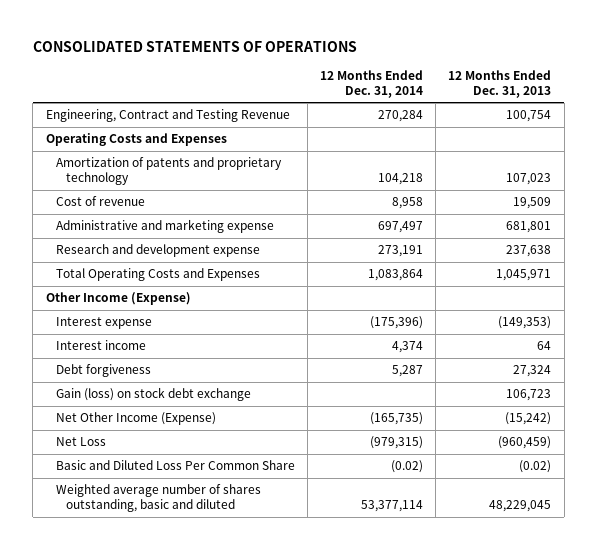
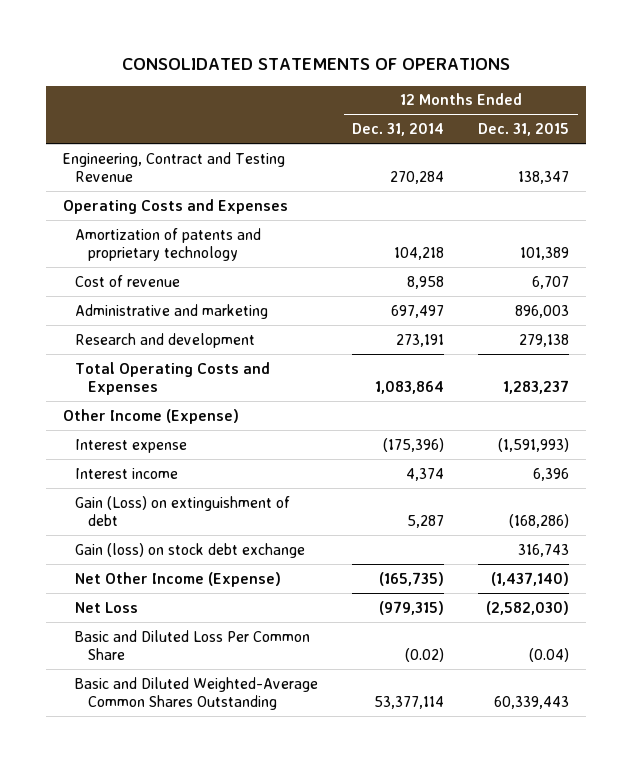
[448,69,552,98] 12 Months Ended Dec. 31, 2013 -> none
none -> [478,122,570,136] Dec. 31, 2015
[55,219,274,234] Administrative and marketing expense -> [75,303,269,319] Administrative and marketing
[55,244,260,258] Research and development expense -> [75,332,256,348] Research and development
[55,364,151,378] Debt forgiveness -> [75,495,291,527] Gain (Loss) on extinguishment of debt
[55,484,261,513] Weighted average number of shares outstanding, basic and diluted -> [75,676,319,711] Basic and Diluted Weighted-Average Common Shares Outstanding

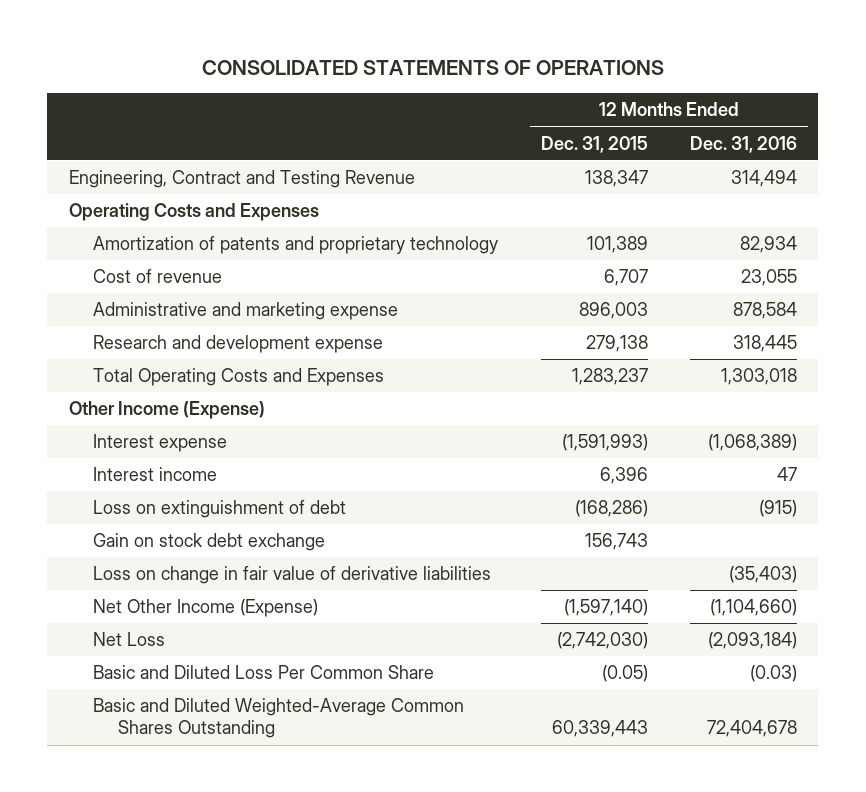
[352,122,445,136] Dec. 31, 2014 -> none
none -> [690,135,798,153] Dec. 31, 2016
[75,303,269,319] Administrative and marketing -> [93,302,399,321] Administrative and marketing expense
[75,332,256,348] Research and development -> [93,335,384,354] Research and development expense
[75,495,291,527] Gain (Loss) on extinguishment of debt -> [93,500,347,519] Loss on extinguishment of debt
[75,542,306,558] Gain (loss) on stock debt exchange -> [93,533,326,552] Gain on stock debt exchange
[518,543,570,557] 316,743 -> [584,533,648,551] 156,743
none -> [93,566,492,585] Loss on change in fair value of derivative liabilities
[491,571,570,586] (1,437,140) -> [563,599,648,617] (1,597,140)
[486,600,570,615] (2,582,030) -> [556,632,648,650] (2,742,030)
[529,648,570,663] (0.04) -> [601,665,648,683] (0.05)

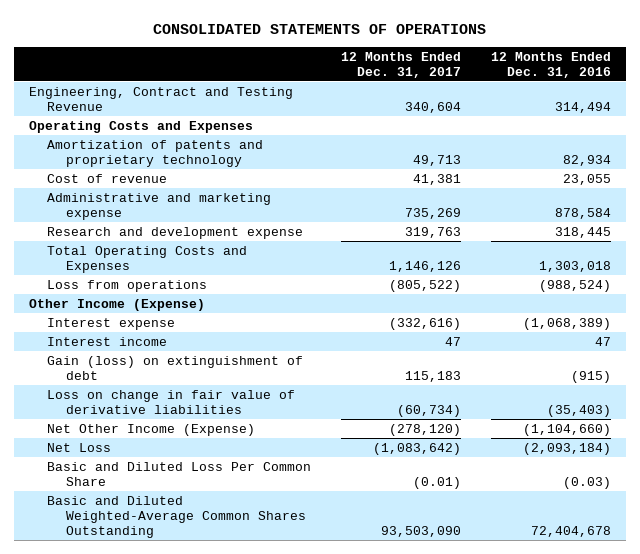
[540,135,648,153] Dec. 31, 2015 -> none
none -> [341,51,462,78] 12 Months Ended Dec. 31, 2017
none -> [47,279,208,292] Loss from operations
[93,533,326,552] Gain on stock debt exchange -> none
[93,500,347,519] Loss on extinguishment of debt -> [47,355,304,380] Gain (loss) on extinguishment of debt

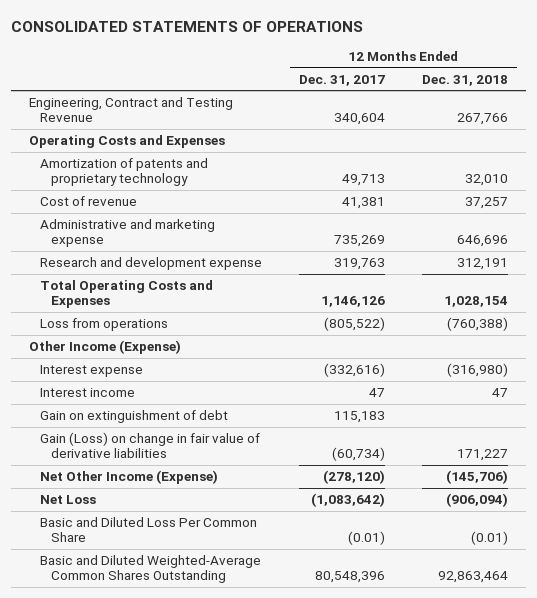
[491,51,612,78] 12 Months Ended Dec. 31, 2016 -> none
none -> [421,74,508,86] Dec. 31, 2018
[47,355,304,380] Gain (loss) on extinguishment of debt -> [40,410,229,424] Gain on extinguishment of debt
[47,389,296,414] Loss on change in fair value of derivative liabilities -> [40,432,261,459] Gain (Loss) on change in fair value of derivative liabilities
[381,525,462,537] 93,503,090 -> [314,571,385,584] 80,548,396

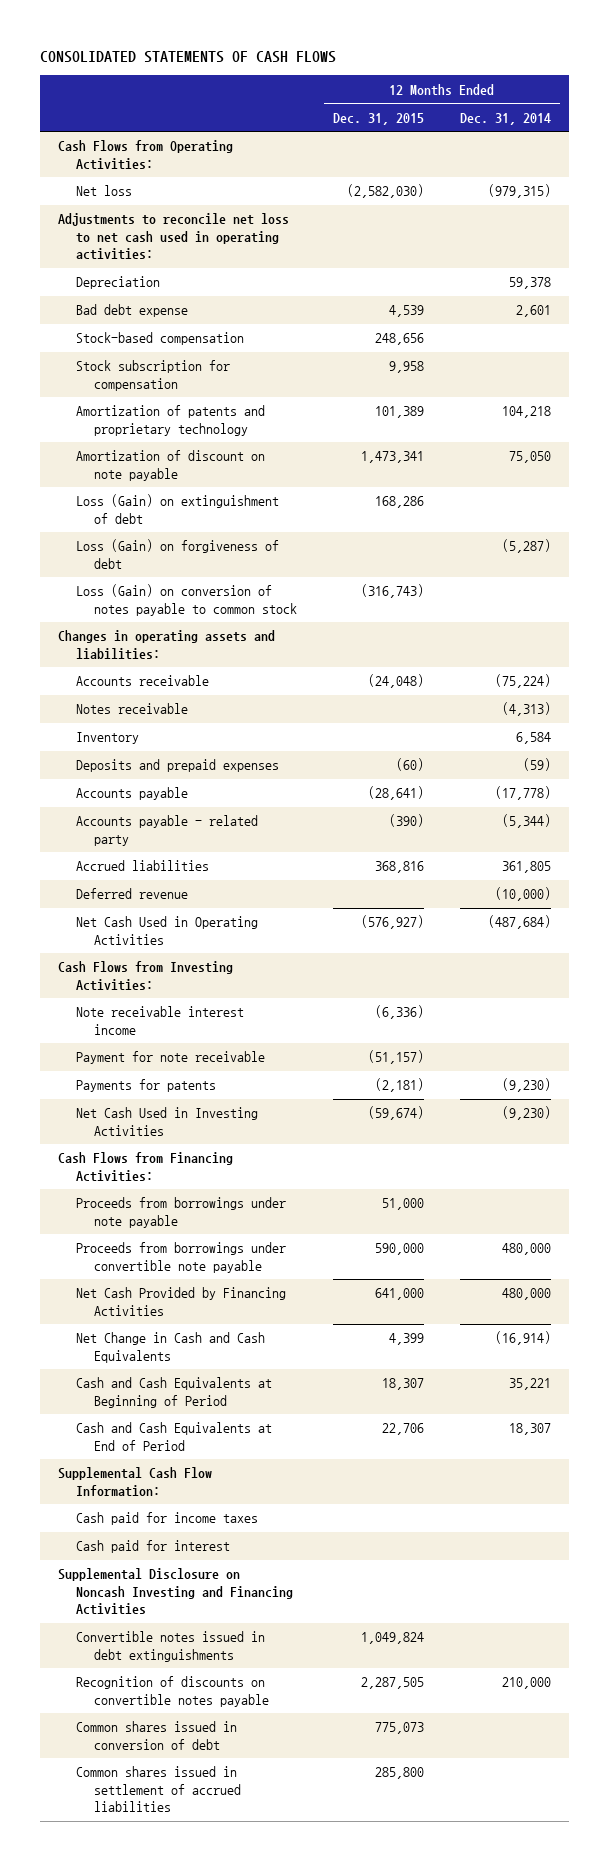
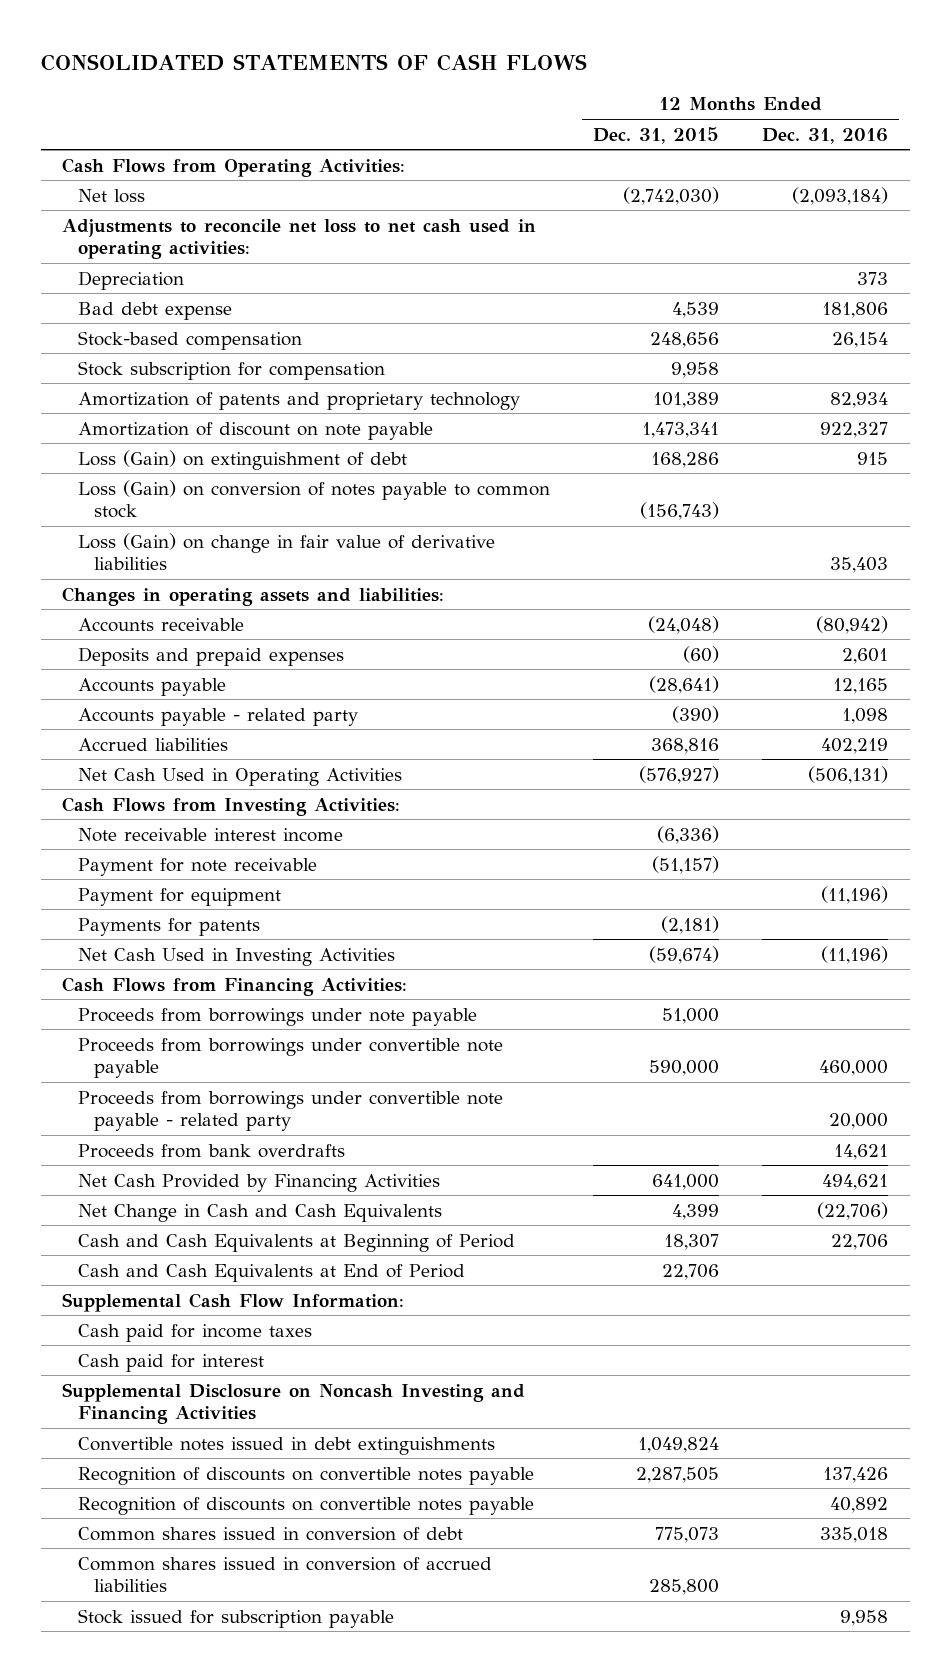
[460,112,552,125] Dec. 31, 2014 -> none
none -> [762,127,889,144] Dec. 31, 2016
[347,184,425,199] (2,582,030) -> [623,186,720,205] (2,742,030)
[75,539,279,569] Loss (Gain) on forgiveness of debt -> none
[361,584,425,599] (316,743) -> [640,502,720,521] (156,743)
none -> [77,532,495,571] Loss (Gain) on change in fair value of derivative liabilities
[75,703,188,715] Notes receivable -> none
[75,732,139,745] Inventory -> none
[75,888,188,900] Deferred revenue -> none
none -> [77,887,281,906] Payment for equipment
none -> [77,1090,503,1132] Proceeds from borrowings under convertible note payable - related party
none -> [77,1143,345,1158] Proceeds from bank overdrafts
none -> [77,1496,534,1515] Recognition of discounts on convertible notes payable
[75,1766,242,1813] Common shares issued in settlement of accrued liabilities -> [77,1556,492,1593] Common shares issued in conversion of accrued liabilities
none -> [77,1608,394,1628] Stock issued for subscription payable

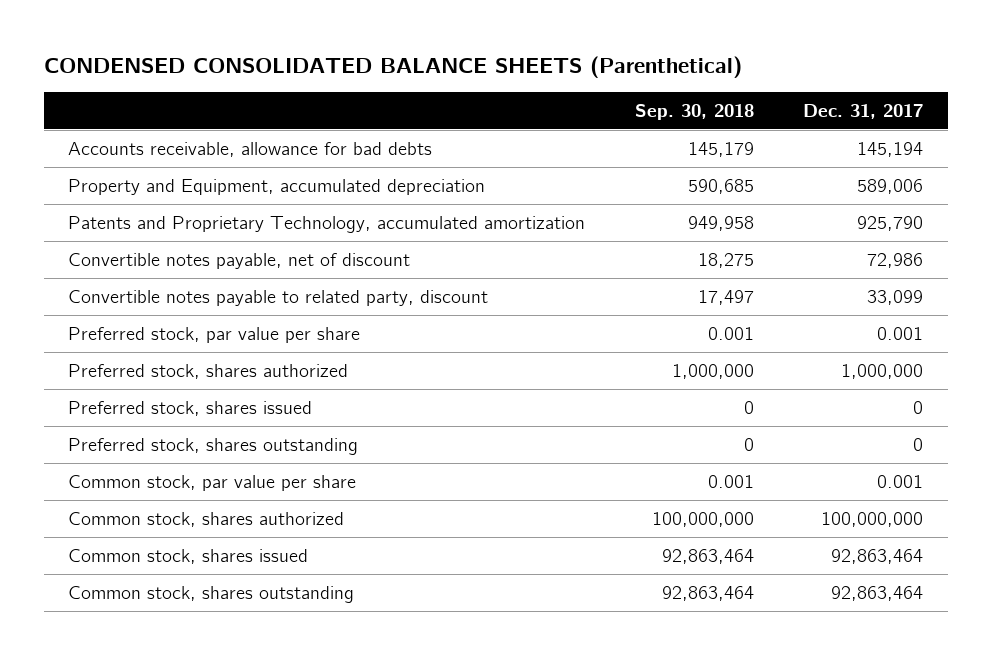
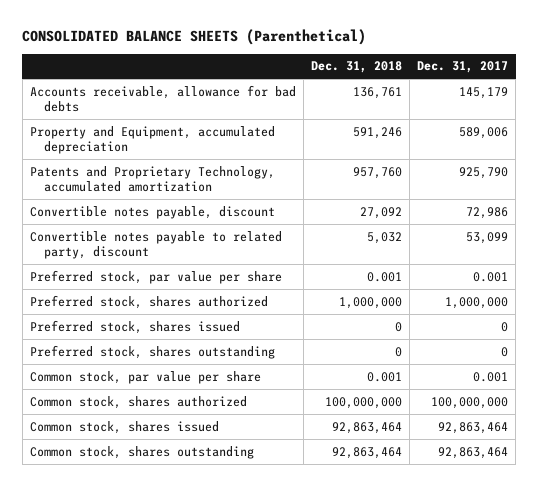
[43,56,742,79] CONDENSED CONSOLIDATED BALANCE SHEETS (Parenthetical) -> [22,29,367,46] CONSOLIDATED BALANCE SHEETS (Parenthetical)
[634,103,754,120] Sep. 30, 2018 -> none
none -> [310,61,402,74] Dec. 31, 2018
[857,141,924,157] 145,194 -> [459,86,509,99] 145,179
[68,252,411,269] Convertible notes payable, net of discount -> [29,205,275,219] Convertible notes payable, discount
[867,289,924,305] 33,099 -> [466,231,509,244] 53,099

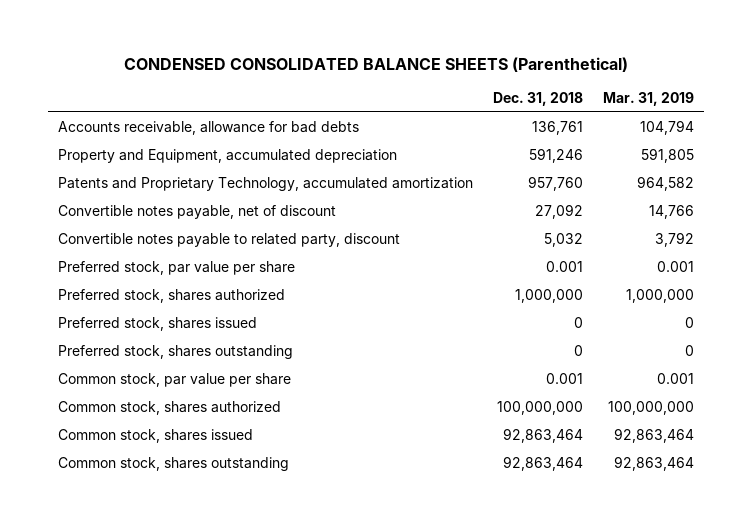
[22,29,367,46] CONSOLIDATED BALANCE SHEETS (Parenthetical) -> [123,56,628,72] CONDENSED CONSOLIDATED BALANCE SHEETS (Parenthetical)
[417,61,509,74] Dec. 31, 2017 -> none
none -> [602,91,694,106] Mar. 31, 2019
[29,205,275,219] Convertible notes payable, discount -> [58,204,337,219] Convertible notes payable, net of discount

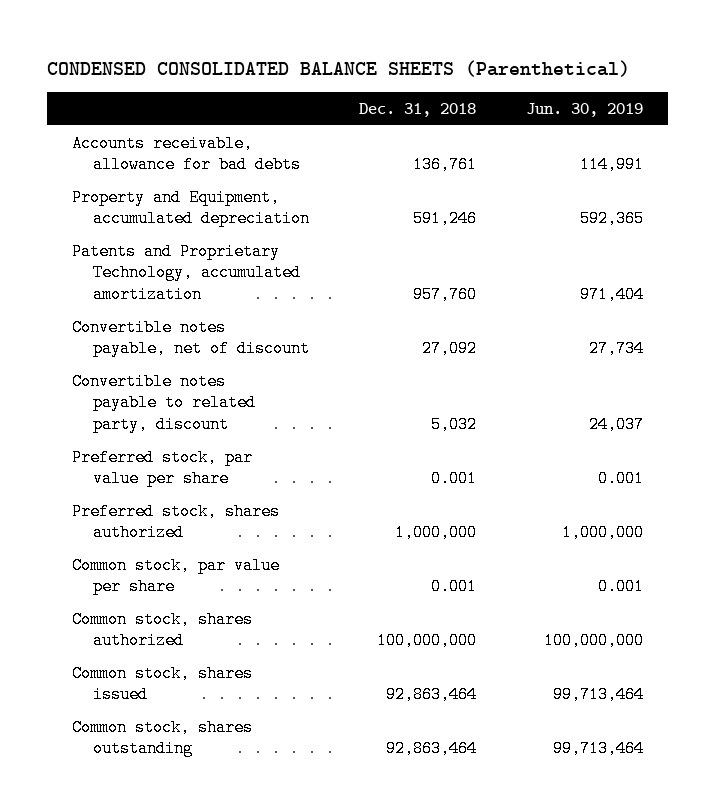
[602,91,694,106] Mar. 31, 2019 -> none
none -> [526,103,644,118] Jun. 30, 2019
[58,316,258,331] Preferred stock, shares issued -> none
[58,344,294,359] Preferred stock, shares outstanding -> none

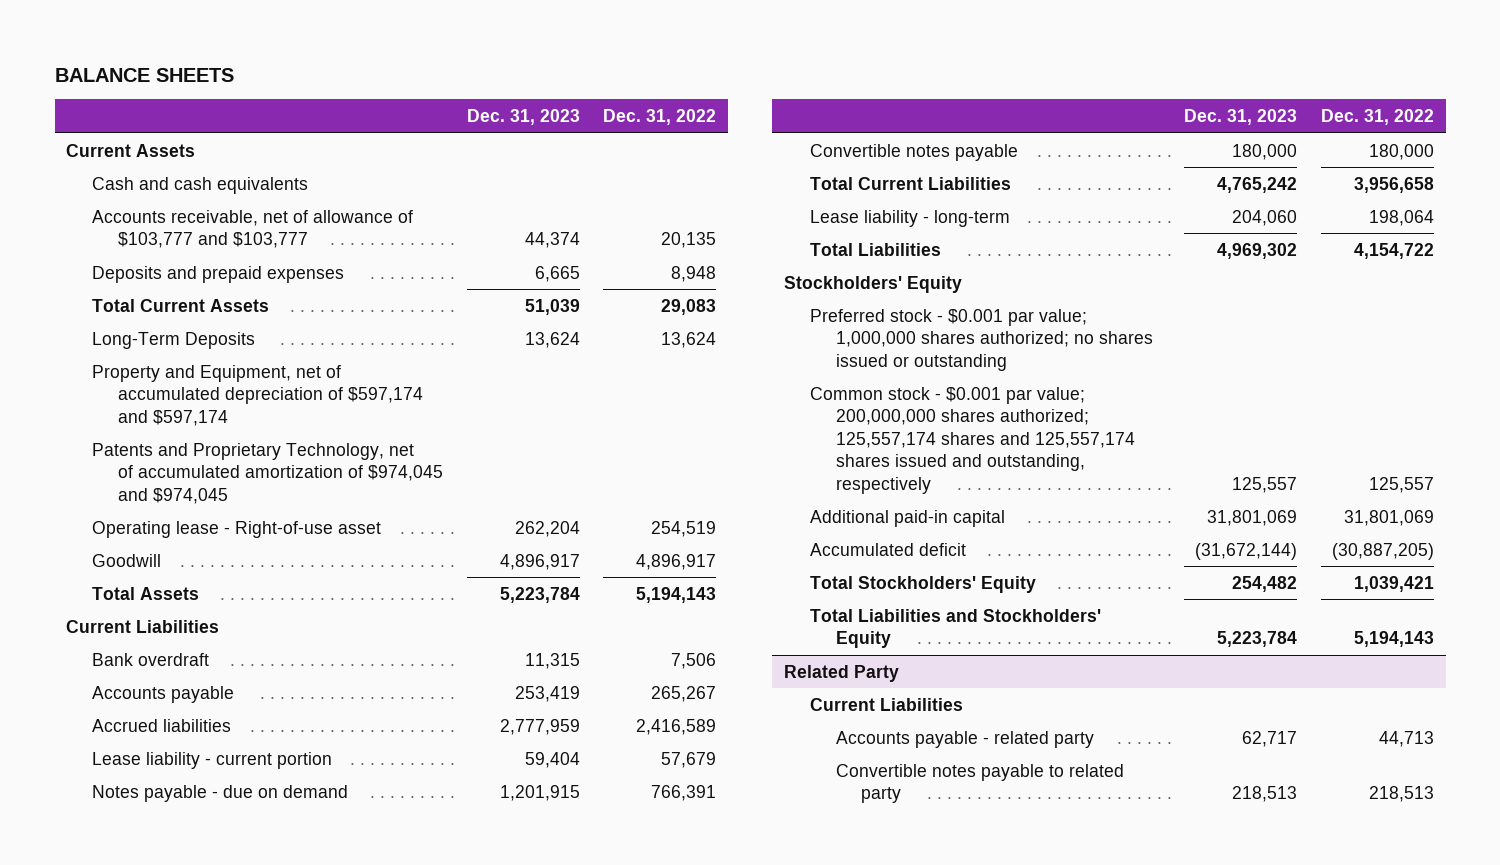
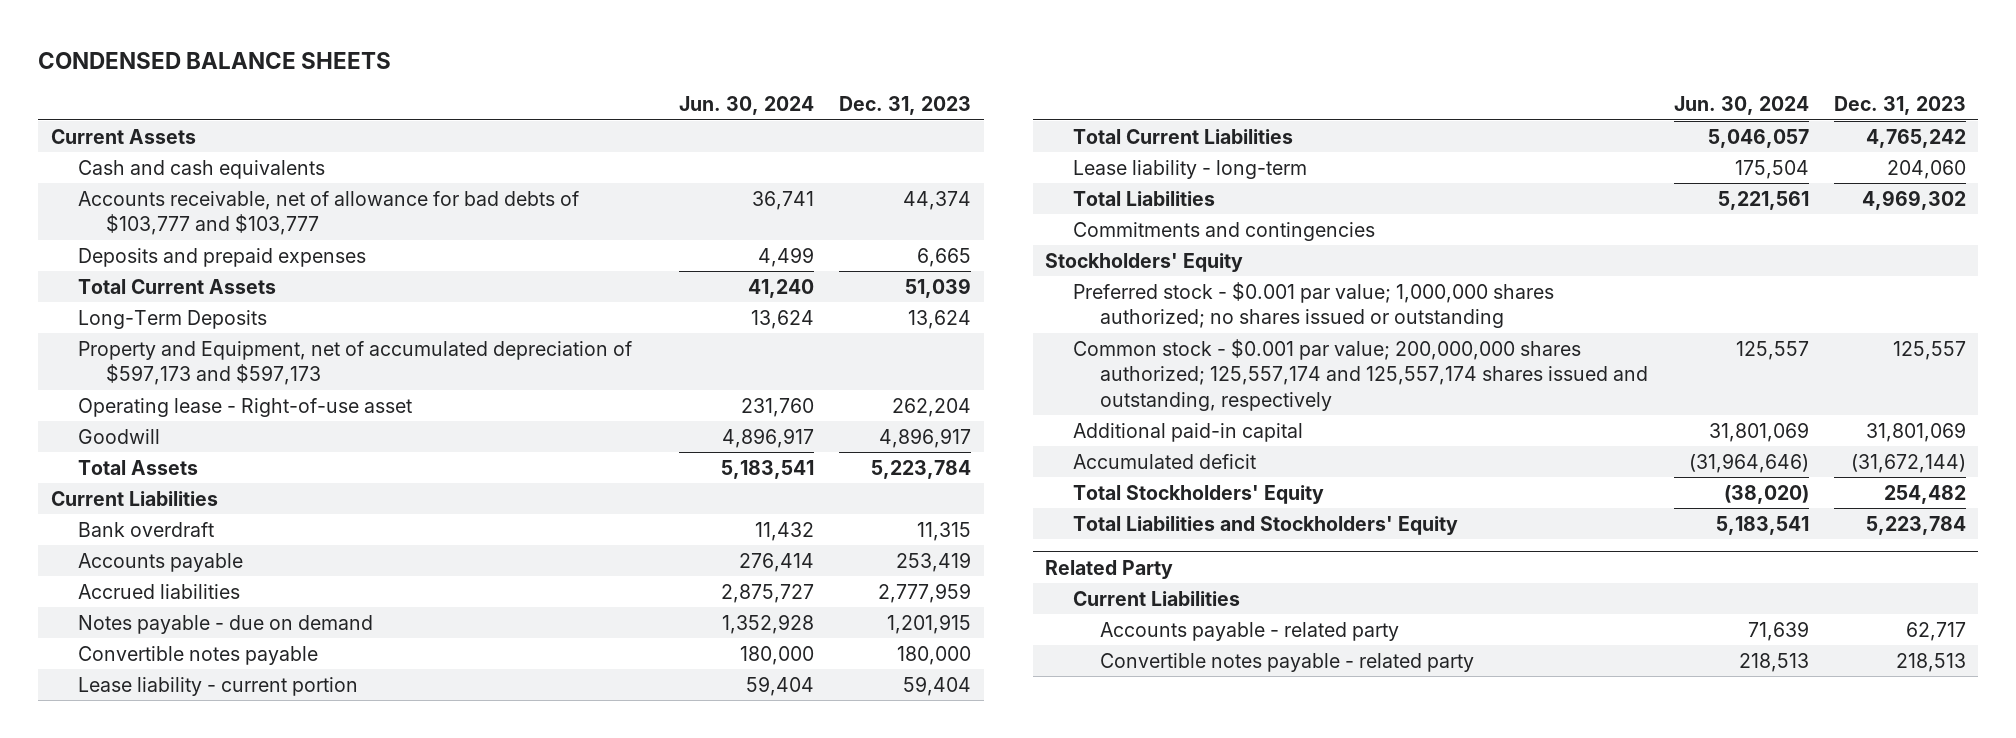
[54,67,234,82] BALANCE SHEETS -> [38,51,392,69] CONDENSED BALANCE SHEETS
[603,109,717,126] Dec. 31, 2022 -> none
none -> [679,96,815,116] Jun. 30, 2024
[92,209,414,249] Accounts receivable, net of allowance of $103,777 and $103,777 -> [78,190,580,236] Accounts receivable, net of allowance for bad debts of $103,777 and $103,777
[92,442,444,504] Patents and Proprietary Technology, net of accumulated amortization of $974,045 and $974,045 -> none
[92,364,424,426] Property and Equipment, net of accumulated depreciation of $597,174 and $597,174 -> [78,340,633,386] Property and Equipment, net of accumulated depreciation of $597,173 and $597,173
[92,751,333,769] Lease liability - current portion -> [78,676,359,696] Lease liability - current portion
none -> [1072,221,1375,241] Commitments and contingencies
[809,386,1135,494] Common stock - $0.001 par value; 200,000,000 shares authorized; 125,557,174 shares and 125,557,174 shares issued and outstanding, respectively -> [1072,338,1649,411] Common stock - $0.001 par value; 200,000,000 shares authorized; 125,557,174 and 125,557,174 shares issued and outstanding, respectively
[835,763,1124,804] Convertible notes payable to related party -> [1100,652,1475,672] Convertible notes payable - related party

